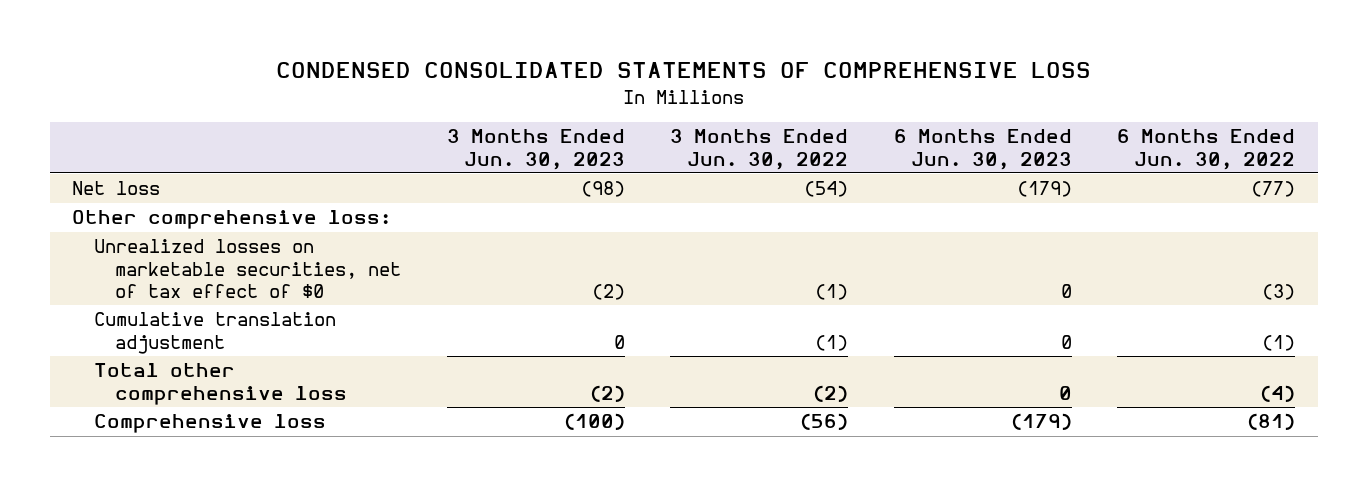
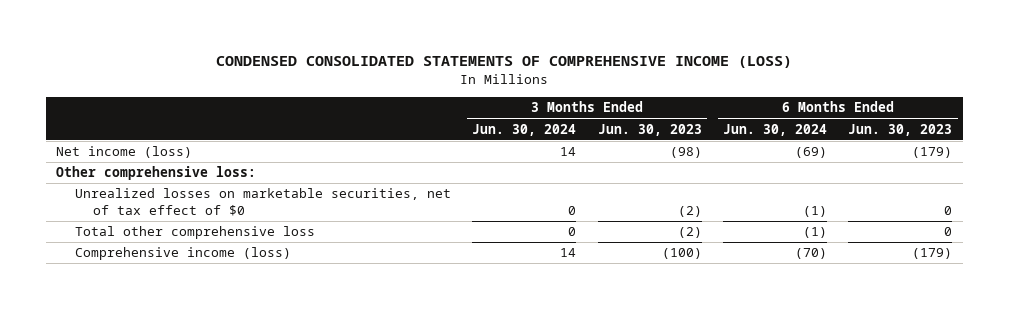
[275,62,1091,79] CONDENSED CONSOLIDATED STATEMENTS OF COMPREHENSIVE LOSS -> [216,55,793,68] CONDENSED CONSOLIDATED STATEMENTS OF COMPREHENSIVE INCOME (LOSS)
[670,129,849,170] 3 Months Ended Jun. 30, 2022 -> none
[1117,129,1296,170] 6 Months Ended Jun. 30, 2022 -> none
none -> [472,123,577,136] Jun. 30, 2024
none -> [722,123,827,136] Jun. 30, 2024
[72,181,161,196] Net loss -> [56,146,193,159] Net income (loss)
[93,312,336,354] Cumulative translation adjustment -> none
[93,414,326,434] Comprehensive loss -> [74,247,291,261] Comprehensive income (loss)

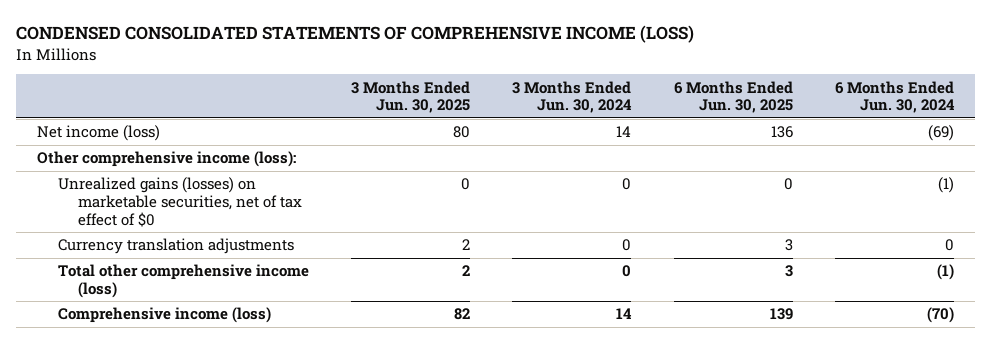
[597,123,702,136] Jun. 30, 2023 -> none
[848,123,953,136] Jun. 30, 2023 -> none
none -> [351,80,471,114] 3 Months Ended Jun. 30, 2025
none -> [673,80,793,114] 6 Months Ended Jun. 30, 2025
[56,166,257,181] Other comprehensive loss: -> [37,151,297,168] Other comprehensive income (loss):
[74,188,451,217] Unrealized losses on marketable securities, net of tax effect of $0 -> [57,177,303,227] Unrealized gains (losses) on marketable securities, net of tax effect of $0
none -> [57,238,294,255] Currency translation adjustments
[74,226,315,240] Total other comprehensive loss -> [57,264,309,298] Total other comprehensive income (loss)

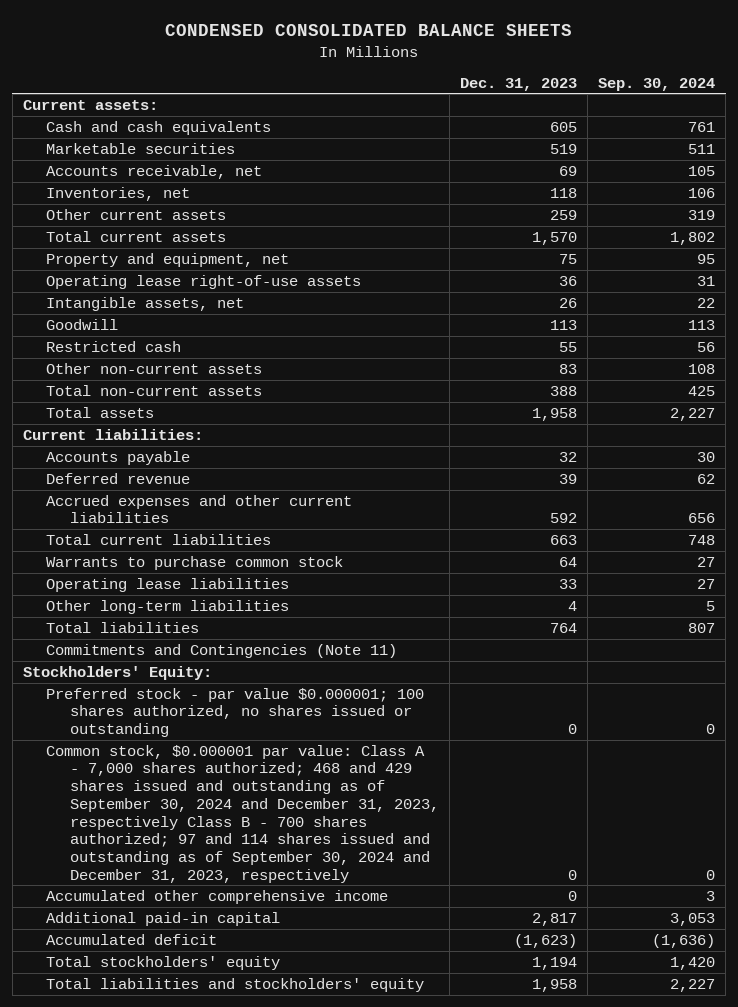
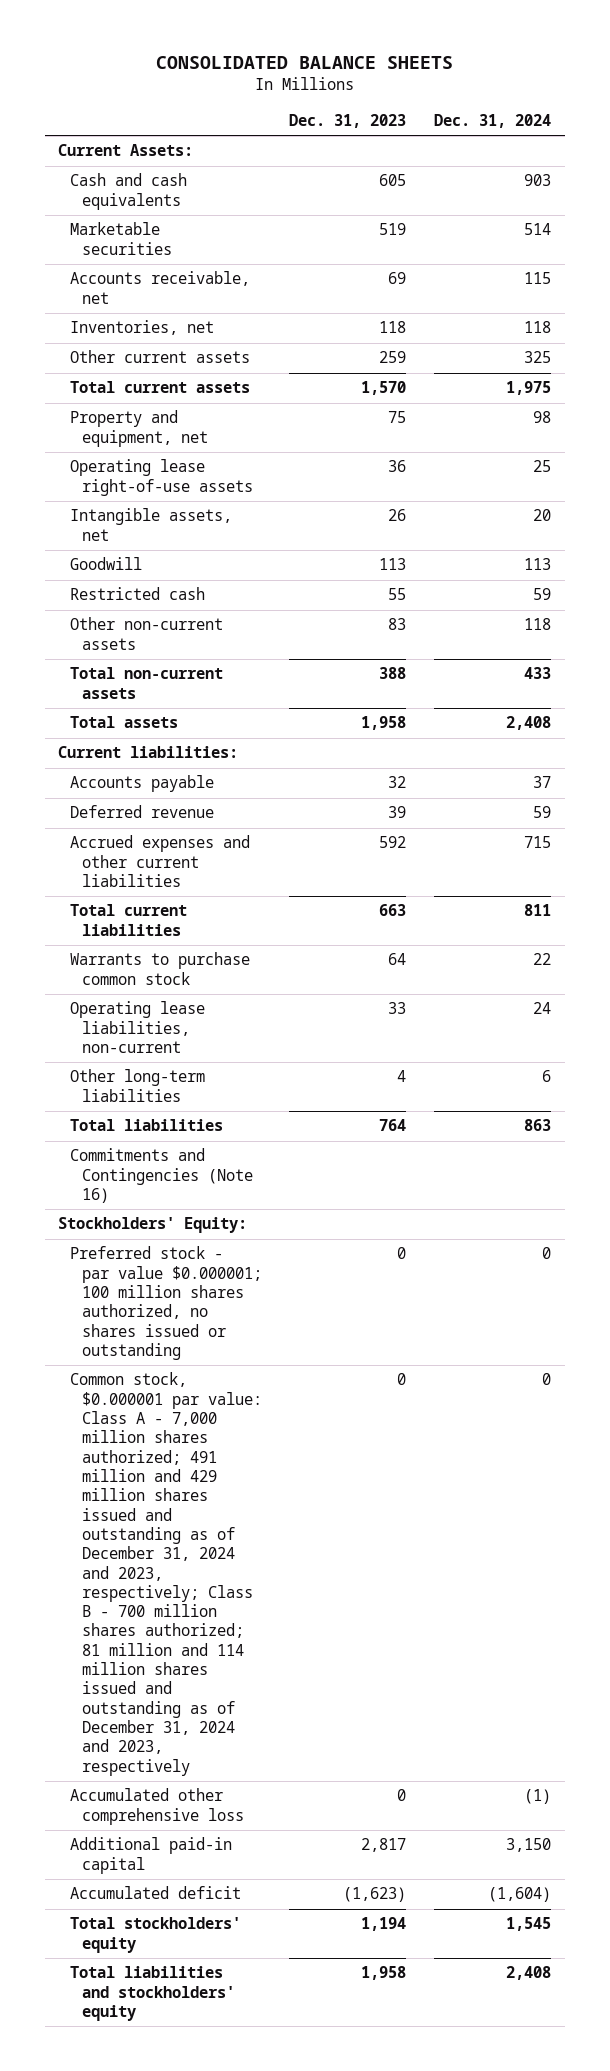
[165,23,573,36] CONDENSED CONSOLIDATED BALANCE SHEETS -> [155,56,453,70] CONSOLIDATED BALANCE SHEETS
[598,77,716,91] Sep. 30, 2024 -> none
none -> [434,114,552,129] Dec. 31, 2024
[22,99,158,110] Current assets: -> [58,144,194,157] Current Assets:
[46,577,290,592] Operating lease liabilities -> [70,1001,206,1054] Operating lease liabilities, non-current
[46,643,398,658] Commitments and Contingencies (Note 11) -> [70,1148,253,1204] Commitments and Contingencies (Note 16)
[46,687,425,738] Preferred stock - par value $0.000001; 100 shares authorized, no shares issued or outstanding -> [70,1246,262,1360] Preferred stock - par value $0.000001; 100 million shares authorized, no shares issued or outstanding
[46,744,439,883] Common stock, $0.000001 par value: Class A - 7,000 shares authorized; 468 and 429 shares issued and outstanding as of September 30, 2024 and December 31, 2023, respectively Class B - 700 shares authorized; 97 and 114 shares issued and outstanding as of September 30, 2024 and December 31, 2023, respectively -> [70,1372,262,1776] Common stock, $0.000001 par value: Class A - 7,000 million shares authorized; 491 million and 429 million shares issued and outstanding as of December 31, 2024 and 2023, respectively; Class B - 700 million shares authorized; 81 million and 114 million shares issued and outstanding as of December 31, 2024 and 2023, respectively
[46,889,389,904] Accumulated other comprehensive income -> [70,1788,244,1825] Accumulated other comprehensive loss

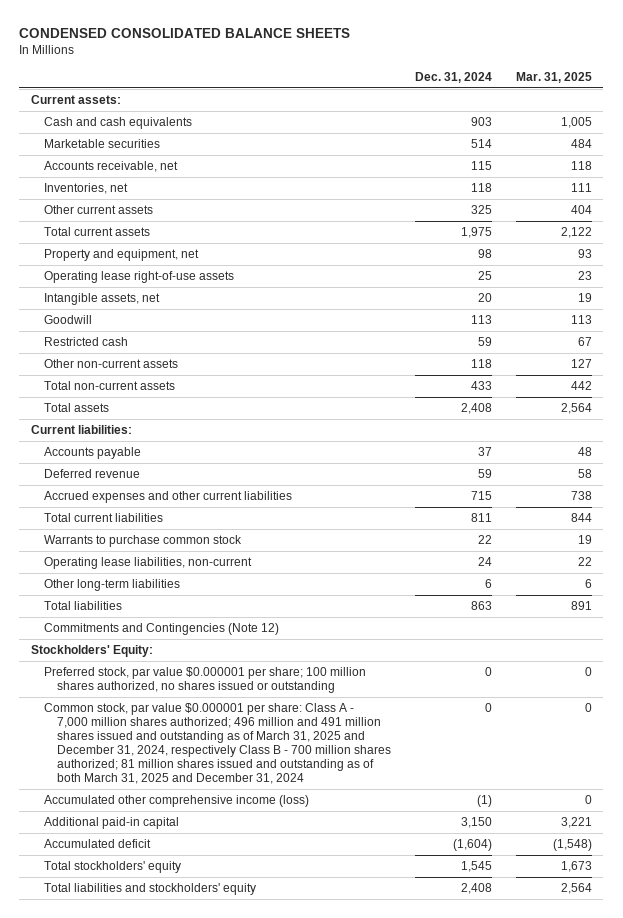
[155,56,453,70] CONSOLIDATED BALANCE SHEETS -> [19,27,351,38] CONDENSED CONSOLIDATED BALANCE SHEETS
[289,114,407,129] Dec. 31, 2023 -> none
none -> [515,71,592,83] Mar. 31, 2025
[58,144,194,157] Current Assets: -> [31,94,122,104] Current assets:
[70,1148,253,1204] Commitments and Contingencies (Note 16) -> [44,622,280,635] Commitments and Contingencies (Note 12)
[70,1246,262,1360] Preferred stock - par value $0.000001; 100 million shares authorized, no shares issued or outstanding -> [44,666,367,693] Preferred stock, par value $0.000001 per share; 100 million shares authorized, no shares issued or outstanding
[70,1372,262,1776] Common stock, $0.000001 par value: Class A - 7,000 million shares authorized; 491 million and 429 million shares issued and outstanding as of December 31, 2024 and 2023, respectively; Class B - 700 million shares authorized; 81 million and 114 million shares issued and outstanding as of December 31, 2024 and 2023, respectively -> [44,702,392,785] Common stock, par value $0.000001 per share: Class A - 7,000 million shares authorized; 496 million and 491 million shares issued and outstanding as of March 31, 2025 and December 31, 2024, respectively Class B - 700 million shares authorized; 81 million shares issued and outstanding as of both March 31, 2025 and December 31, 2024
[70,1788,244,1825] Accumulated other comprehensive loss -> [44,794,310,807] Accumulated other comprehensive income (loss)

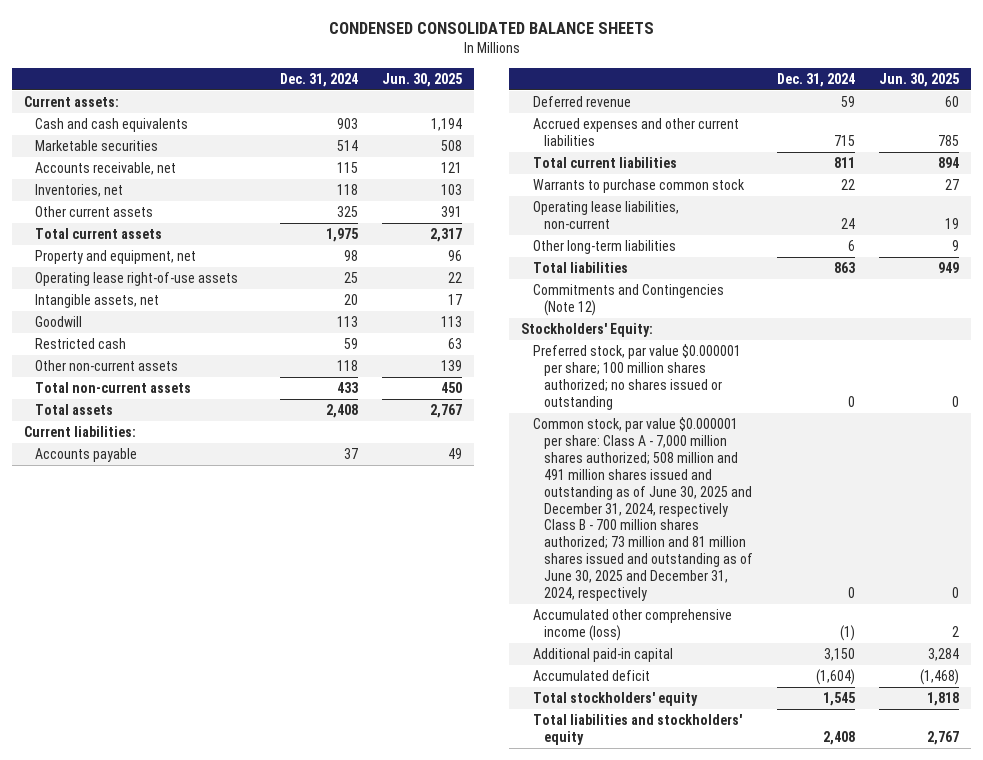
[515,71,592,83] Mar. 31, 2025 -> none
none -> [381,72,462,87] Jun. 30, 2025
[44,666,367,693] Preferred stock, par value $0.000001 per share; 100 million shares authorized, no shares issued or outstanding -> [532,344,741,410] Preferred stock, par value $0.000001 per share; 100 million shares authorized; no shares issued or outstanding
[44,702,392,785] Common stock, par value $0.000001 per share: Class A - 7,000 million shares authorized; 496 million and 491 million shares issued and outstanding as of March 31, 2025 and December 31, 2024, respectively Class B - 700 million shares authorized; 81 million shares issued and outstanding as of both March 31, 2025 and December 31, 2024 -> [532,417,753,601] Common stock, par value $0.000001 per share: Class A - 7,000 million shares authorized; 508 million and 491 million shares issued and outstanding as of June 30, 2025 and December 31, 2024, respectively Class B - 700 million shares authorized; 73 million and 81 million shares issued and outstanding as of June 30, 2025 and December 31, 2024, respectively

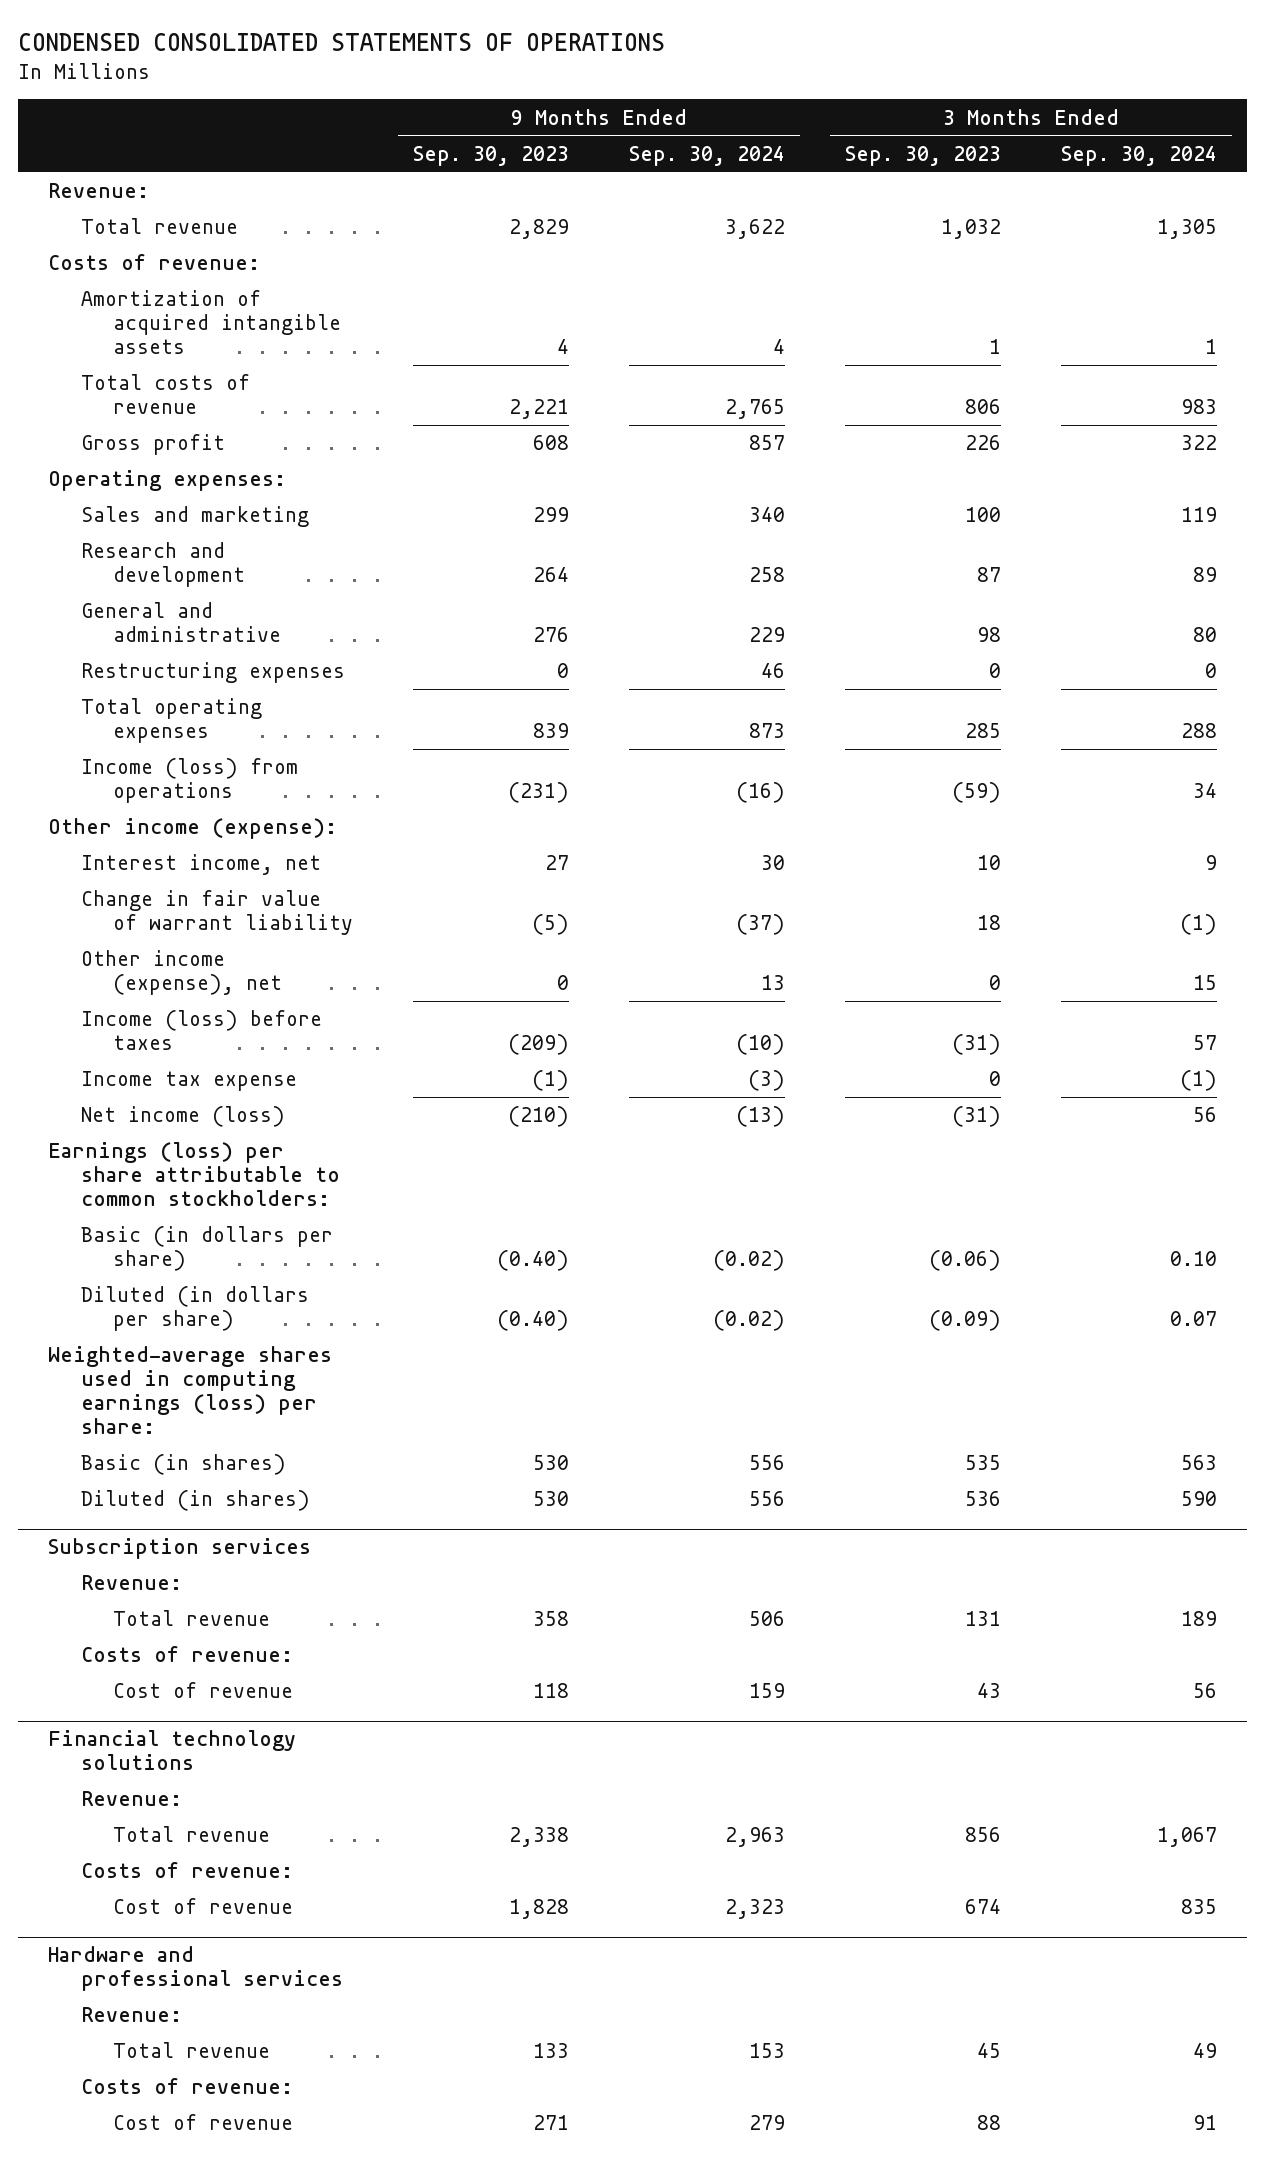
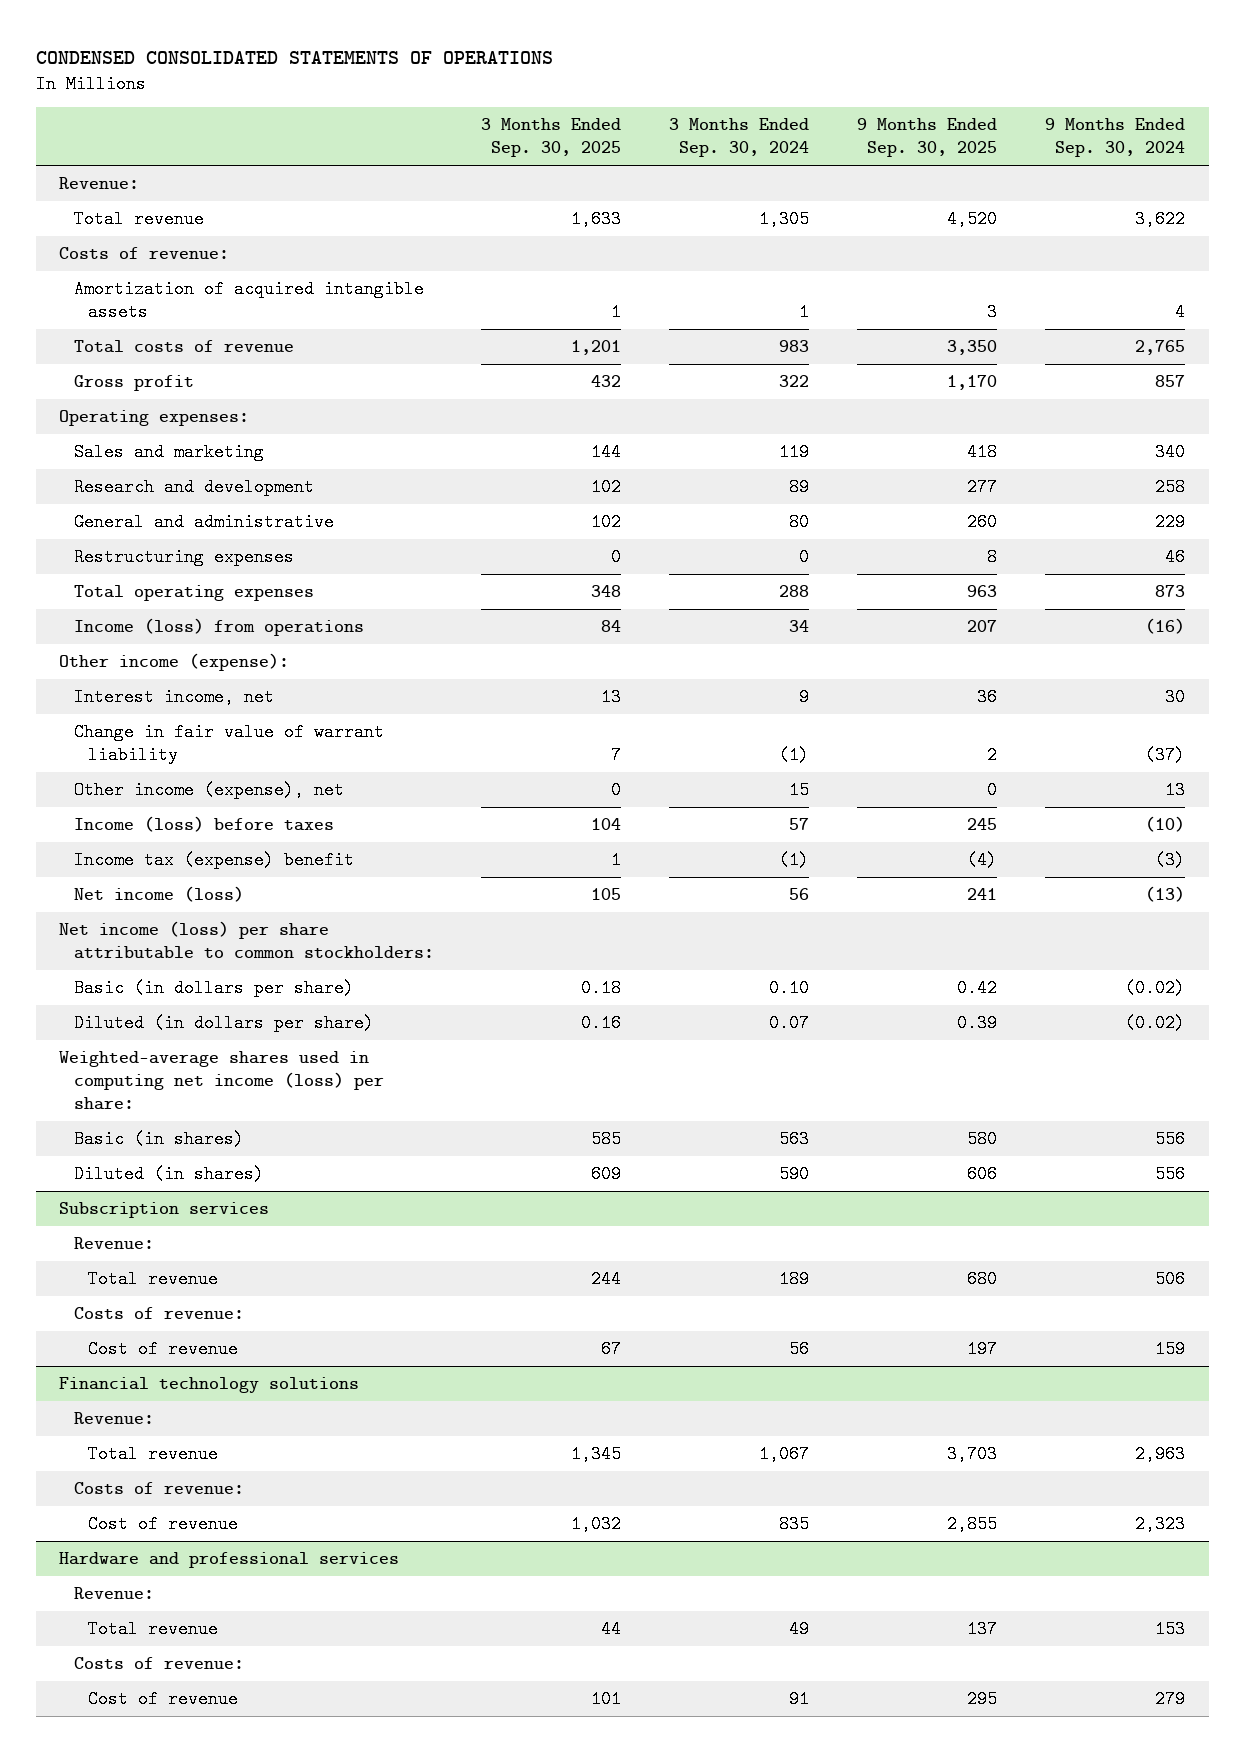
[412,145,569,166] Sep. 30, 2023 -> none
[845,145,1002,166] Sep. 30, 2023 -> none
none -> [481,118,622,158] 3 Months Ended Sep. 30, 2025
none -> [857,118,998,158] 9 Months Ended Sep. 30, 2025
[80,1071,297,1092] Income tax expense -> [73,851,354,870] Income tax (expense) benefit
[48,1142,340,1207] Earnings (loss) per share attributable to common stockholders: -> [59,921,434,959] Net income (loss) per share attributable to common stockholders:
[48,1346,333,1435] Weighted-average shares used in computing earnings (loss) per share: -> [59,1051,384,1110] Weighted-average shares used in computing net income (loss) per share:

